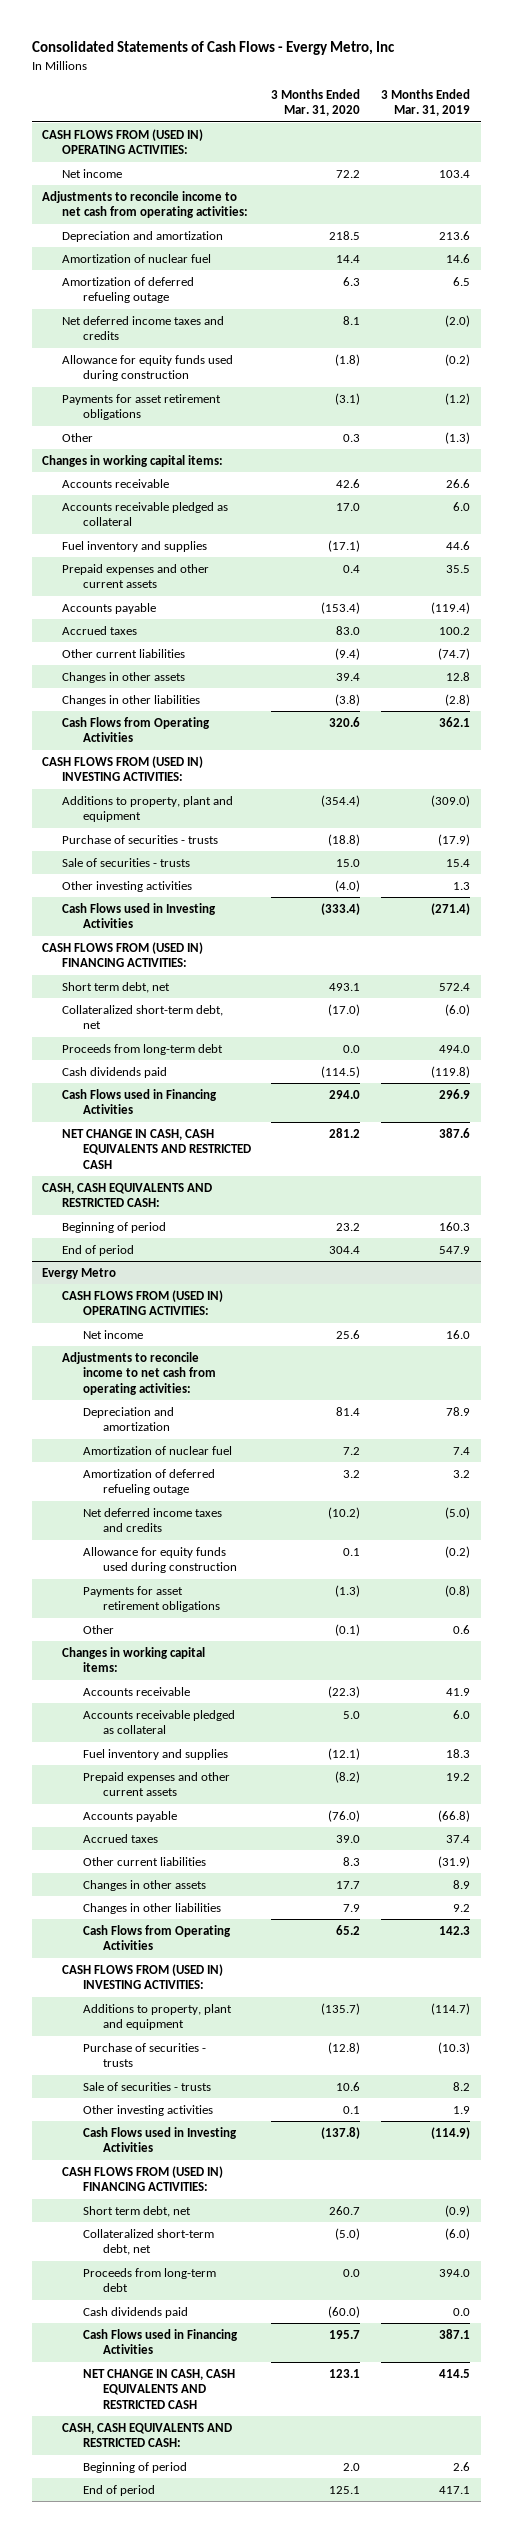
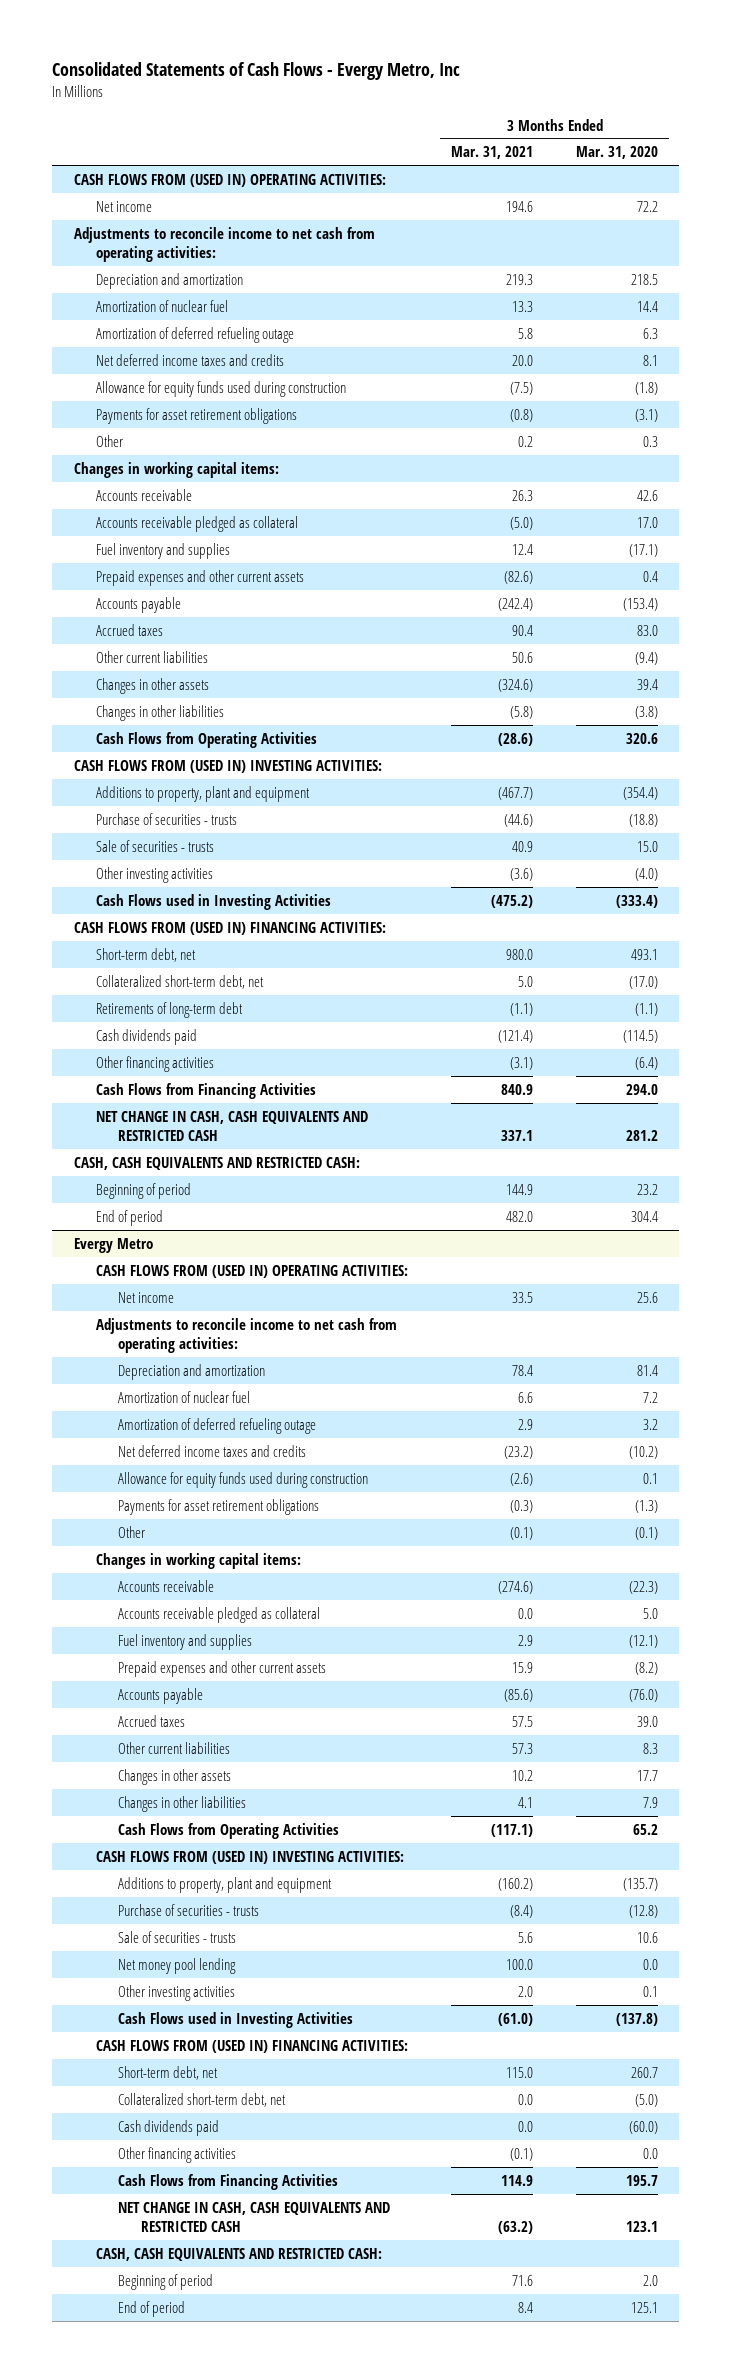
[381,88,471,117] 3 Months Ended Mar. 31, 2019 -> none
none -> [451,146,534,160] Mar. 31, 2021
[62,981,171,993] Short term debt, net -> [96,947,197,962] Short-term debt, net
[62,1043,224,1055] Proceeds from long-term debt -> none
none -> [96,1001,244,1018] Retirements of long-term debt
none -> [96,1055,215,1072] Other financing activities
[62,1088,218,1115] Cash Flows used in Financing Activities -> [96,1082,317,1099] Cash Flows from Financing Activities
none -> [118,1957,237,1974] Net money pool lending
[82,2205,191,2217] Short term debt, net -> [118,2065,219,2080] Short-term debt, net
[82,2267,216,2293] Proceeds from long-term debt -> none
none -> [118,2146,237,2163] Other financing activities
[82,2328,238,2355] Cash Flows used in Financing Activities -> [118,2173,339,2190] Cash Flows from Financing Activities

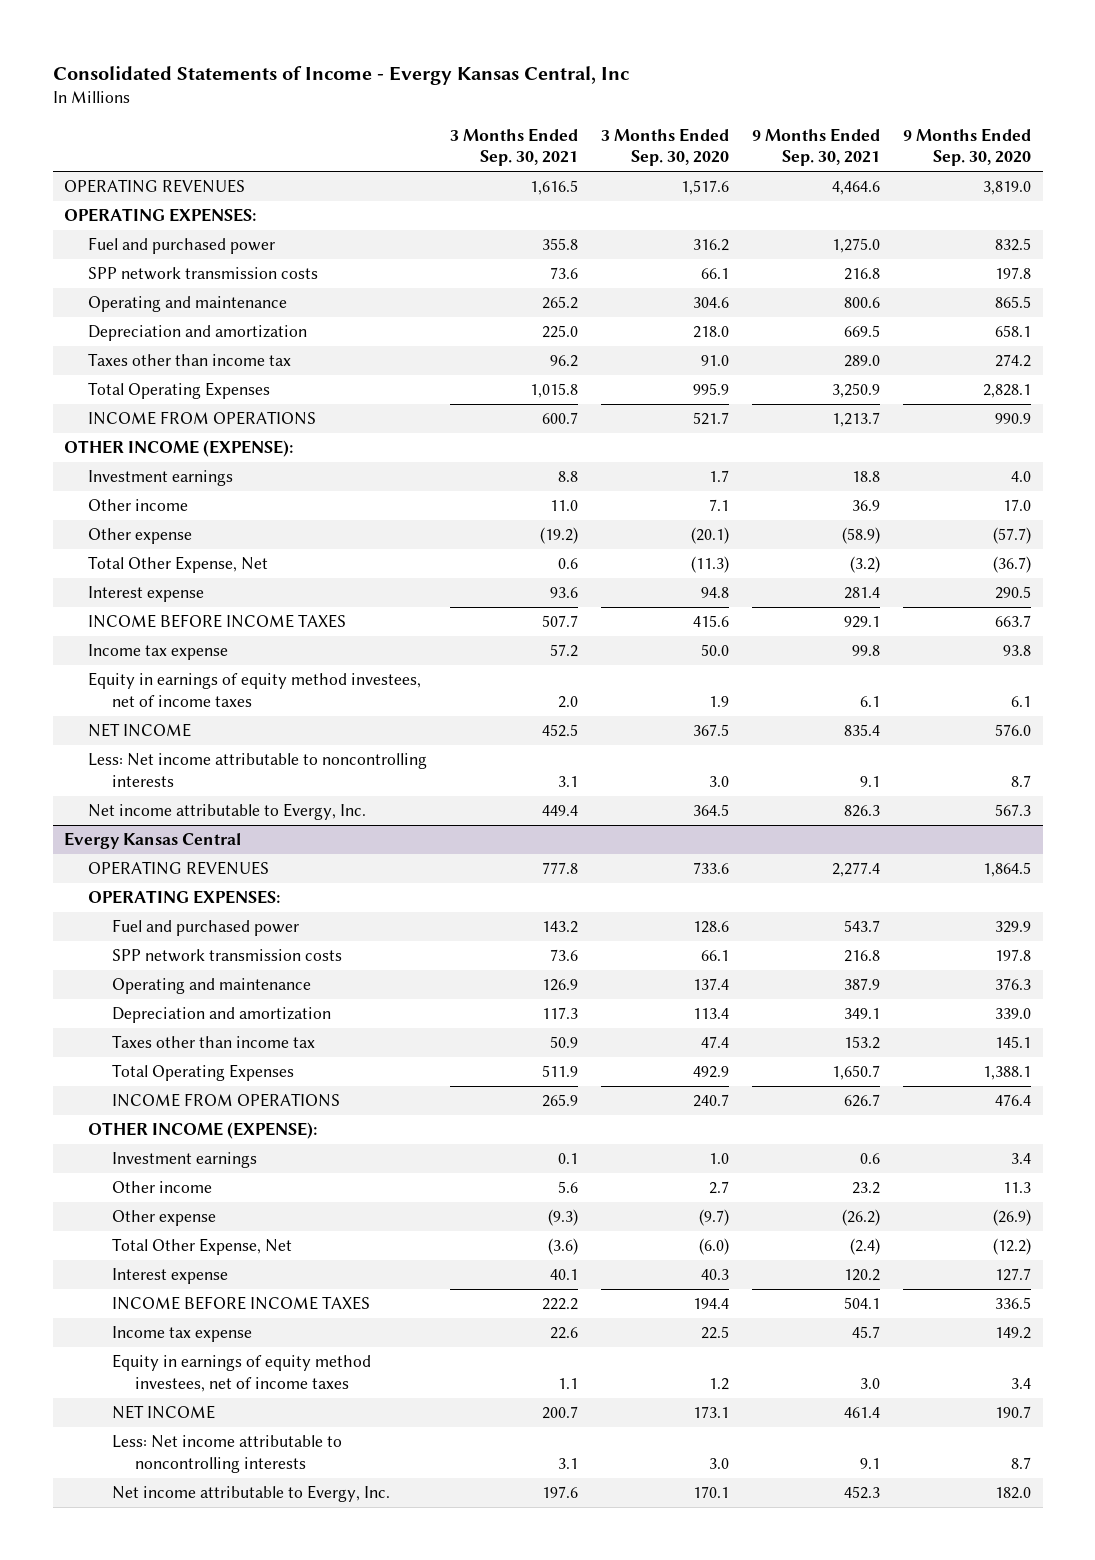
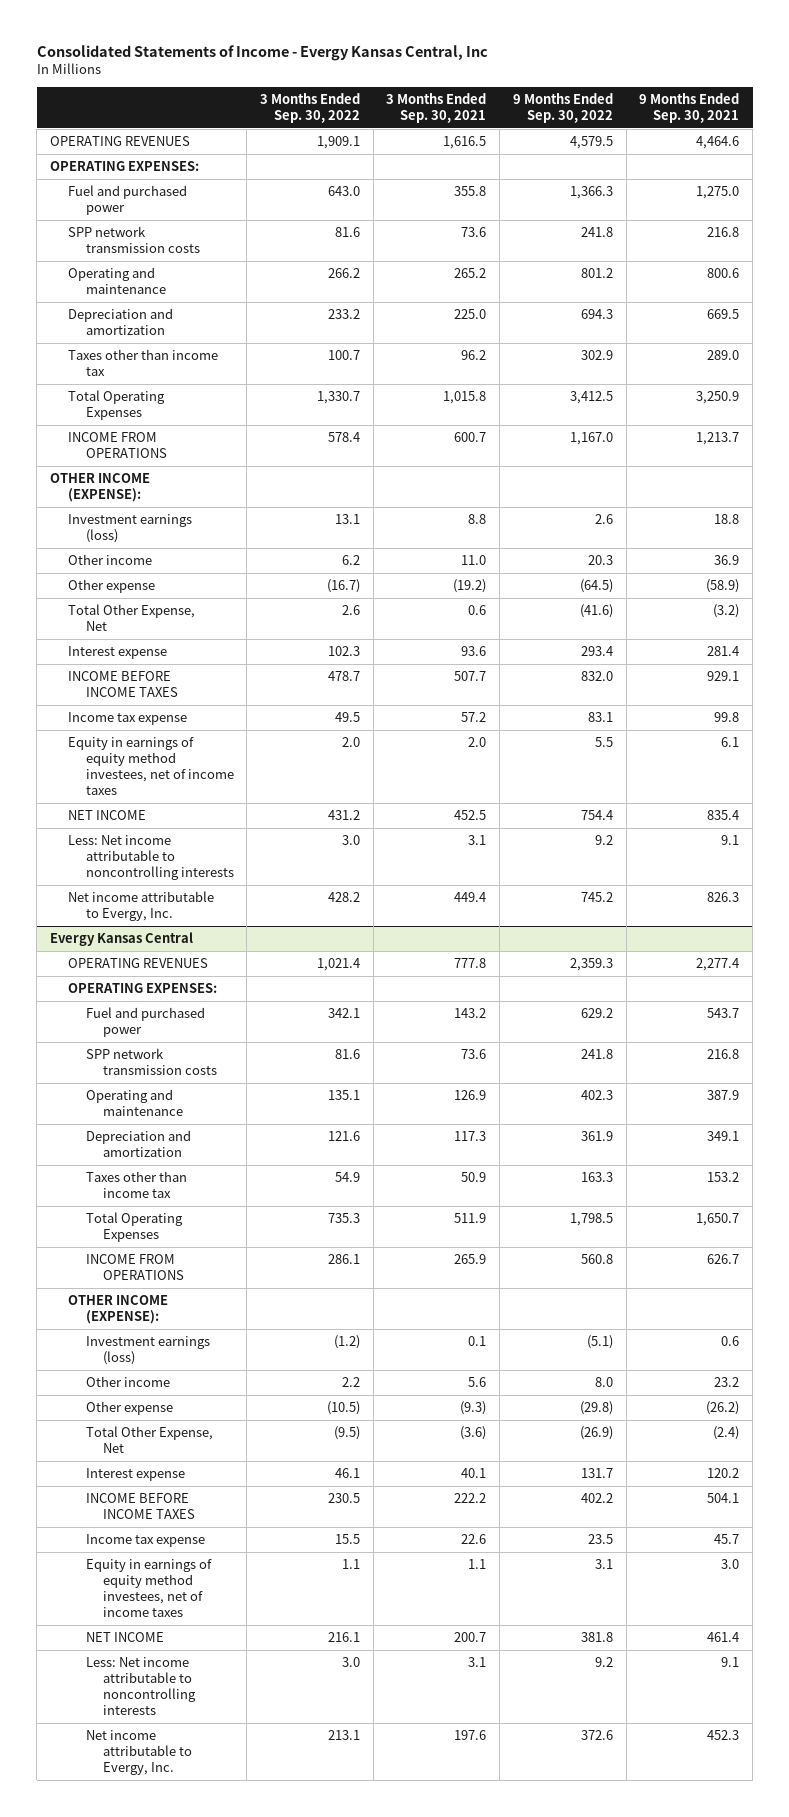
[600,127,729,167] 3 Months Ended Sep. 30, 2020 -> none
[903,127,1032,167] 9 Months Ended Sep. 30, 2020 -> none
none -> [260,92,361,123] 3 Months Ended Sep. 30, 2022
none -> [512,92,613,123] 9 Months Ended Sep. 30, 2022
[87,470,233,487] Investment earnings -> [67,514,192,544] Investment earnings (loss)
[111,1152,257,1169] Investment earnings -> [85,1336,210,1366] Investment earnings (loss)

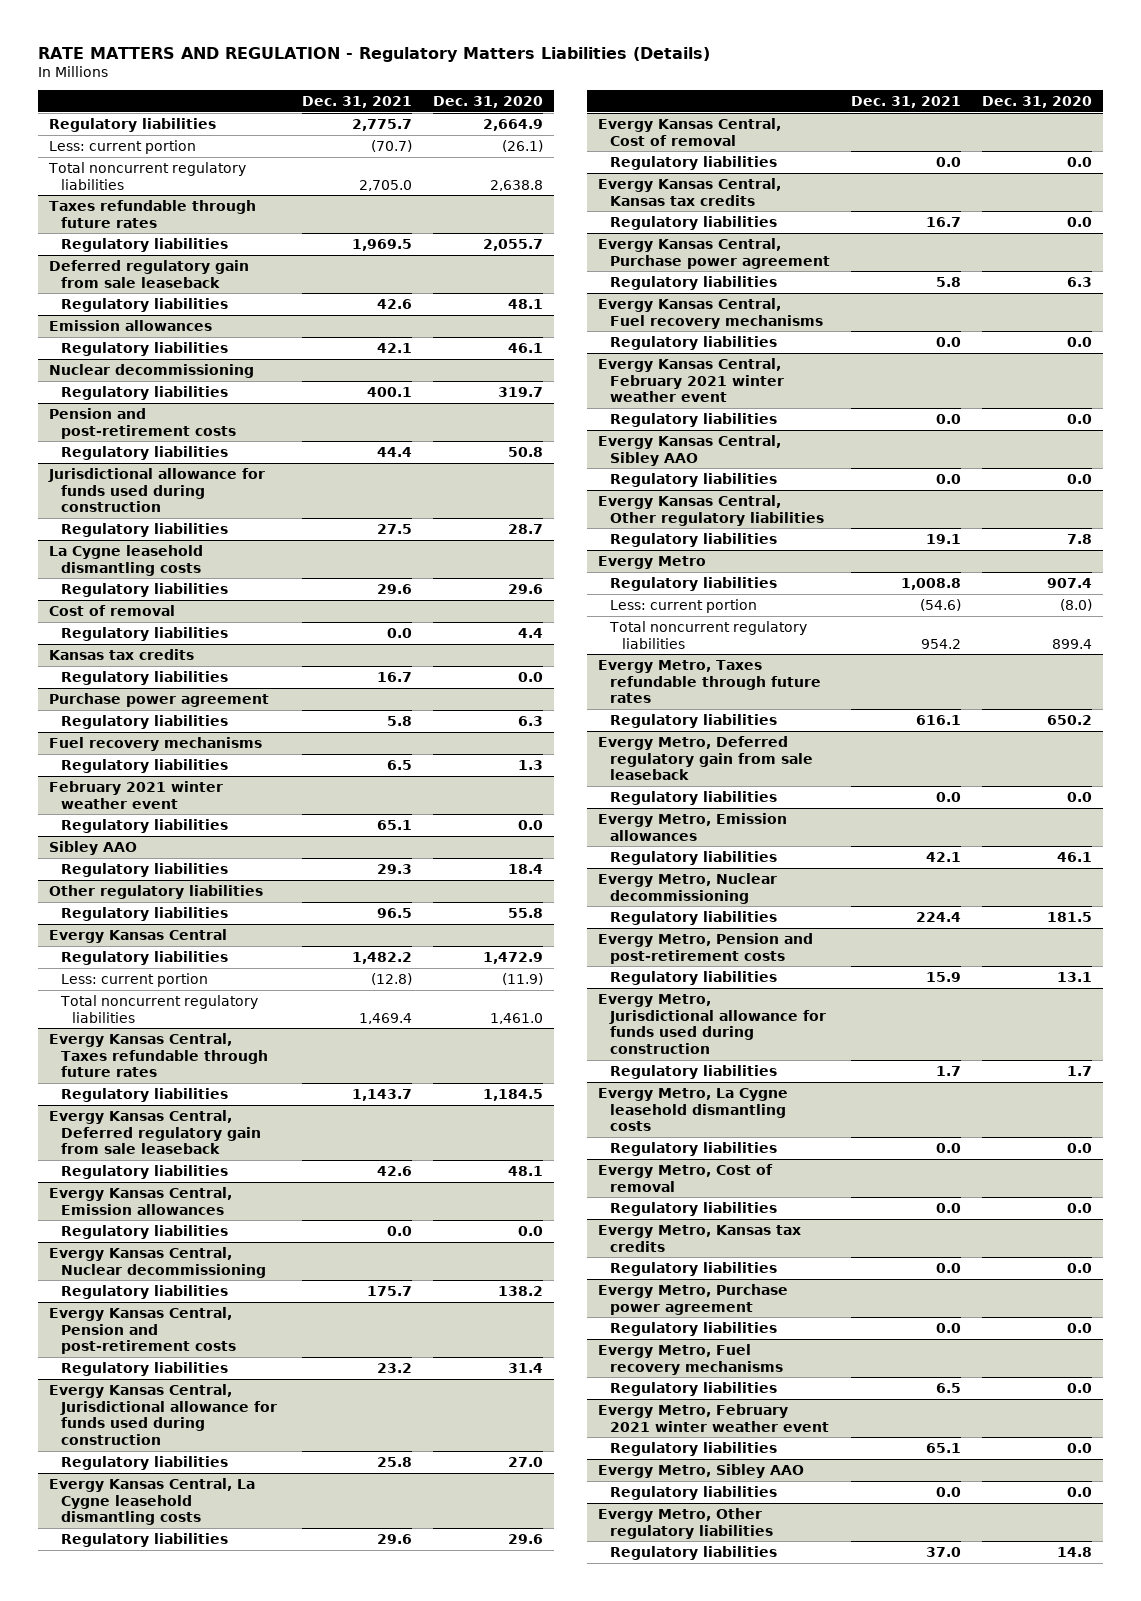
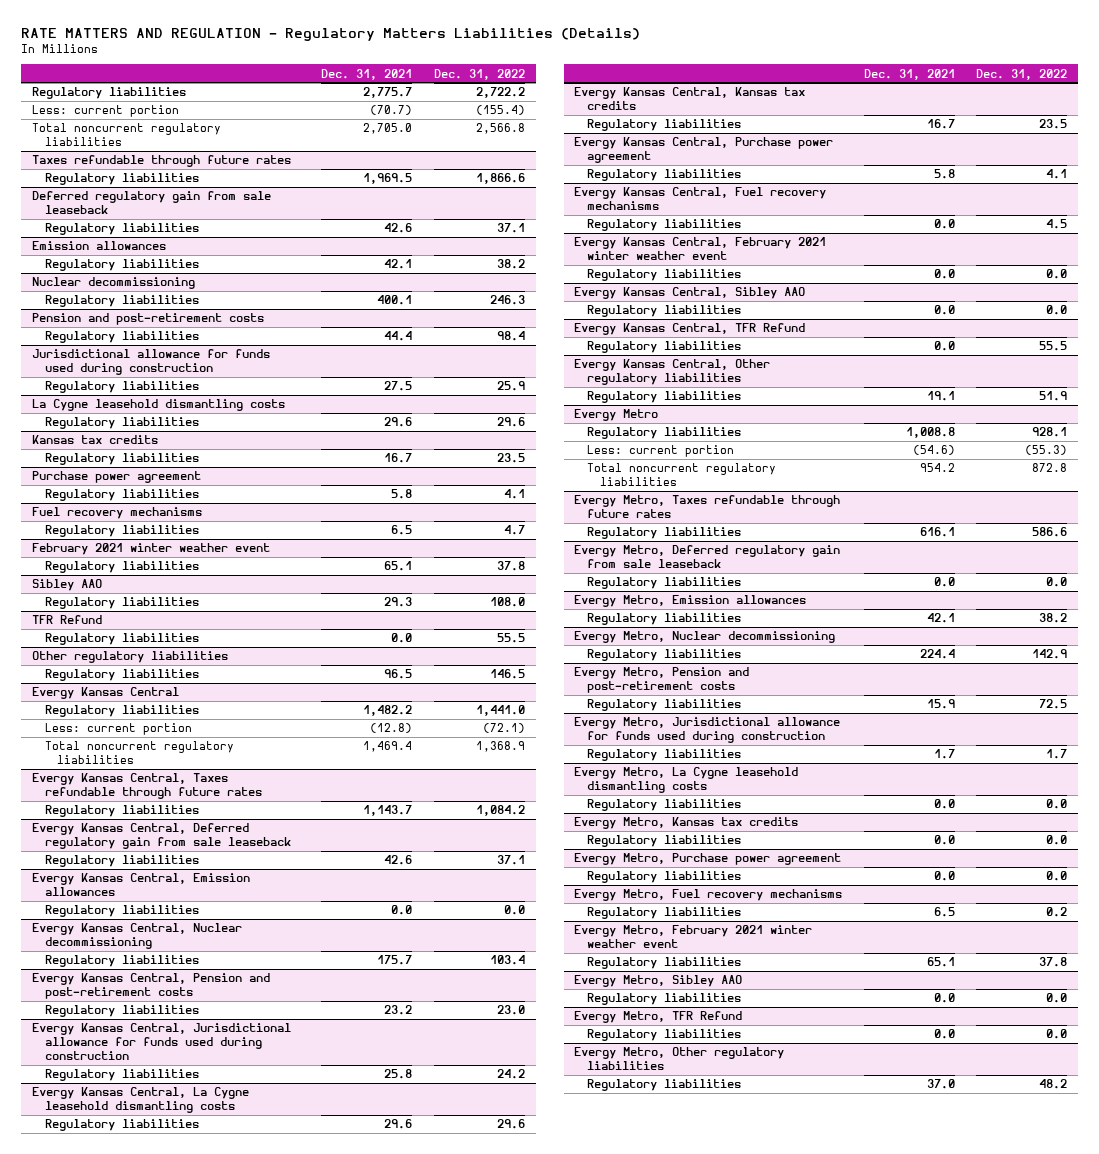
[433,95,544,108] Dec. 31, 2020 -> none
none -> [433,68,525,80] Dec. 31, 2022
[48,604,175,616] Cost of removal -> none
[60,626,228,641] Regulatory liabilities -> none
none -> [31,615,102,625] TFR Refund
none -> [44,633,199,646] Regulatory liabilities
[597,117,781,146] Evergy Kansas Central, Cost of removal -> none
[609,155,777,170] Regulatory liabilities -> none
none -> [574,323,806,336] Evergy Kansas Central, TFR Refund
none -> [587,341,742,354] Regulatory liabilities
[597,1163,773,1192] Evergy Metro, Cost of removal -> none
[609,1201,777,1216] Regulatory liabilities -> none
none -> [574,1011,743,1024] Evergy Metro, TFR Refund
none -> [587,1029,742,1042] Regulatory liabilities

